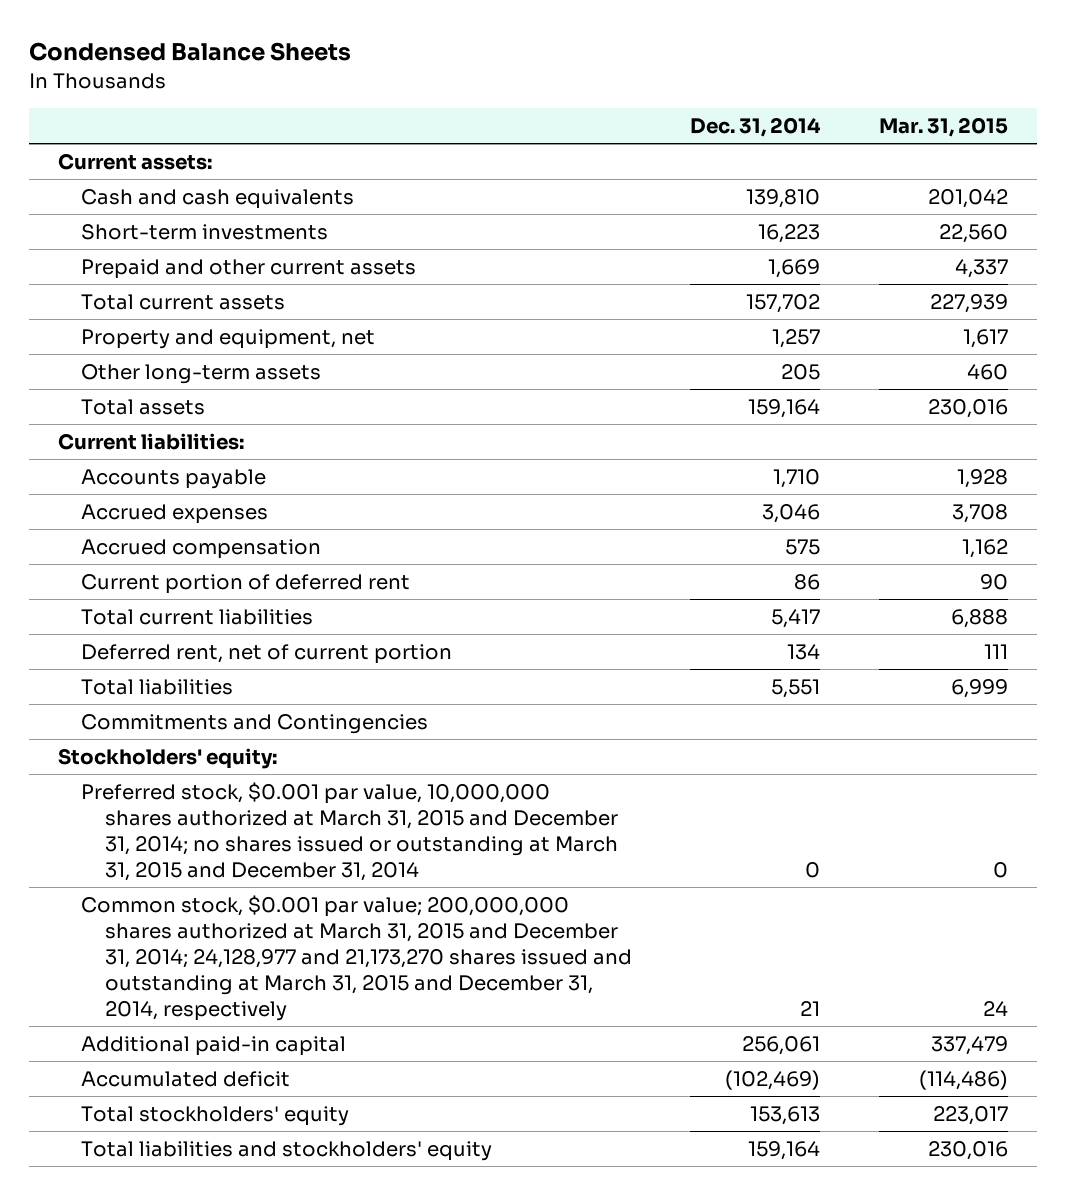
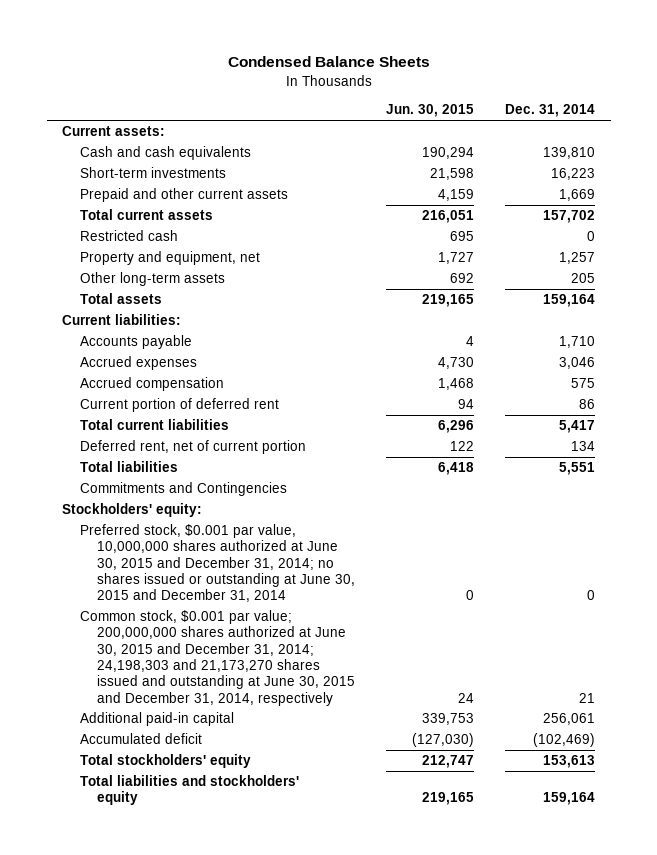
[878,116,1008,137] Mar. 31, 2015 -> none
none -> [386,104,475,118] Jun. 30, 2015
none -> [79,230,178,242] Restricted cash
[81,781,618,881] Preferred stock, $0.001 par value, 10,000,000 shares authorized at March 31, 2015 and December 31, 2014; no shares issued or outstanding at March 31, 2015 and December 31, 2014 -> [79,524,356,603] Preferred stock, $0.001 par value, 10,000,000 shares authorized at June 30, 2015 and December 31, 2014; no shares issued or outstanding at June 30, 2015 and December 31, 2014
[81,894,632,1021] Common stock, $0.001 par value; 200,000,000 shares authorized at March 31, 2015 and December 31, 2014; 24,128,977 and 21,173,270 shares issued and outstanding at March 31, 2015 and December 31, 2014, respectively -> [79,610,356,706] Common stock, $0.001 par value; 200,000,000 shares authorized at June 30, 2015 and December 31, 2014; 24,198,303 and 21,173,270 shares issued and outstanding at June 30, 2015 and December 31, 2014, respectively

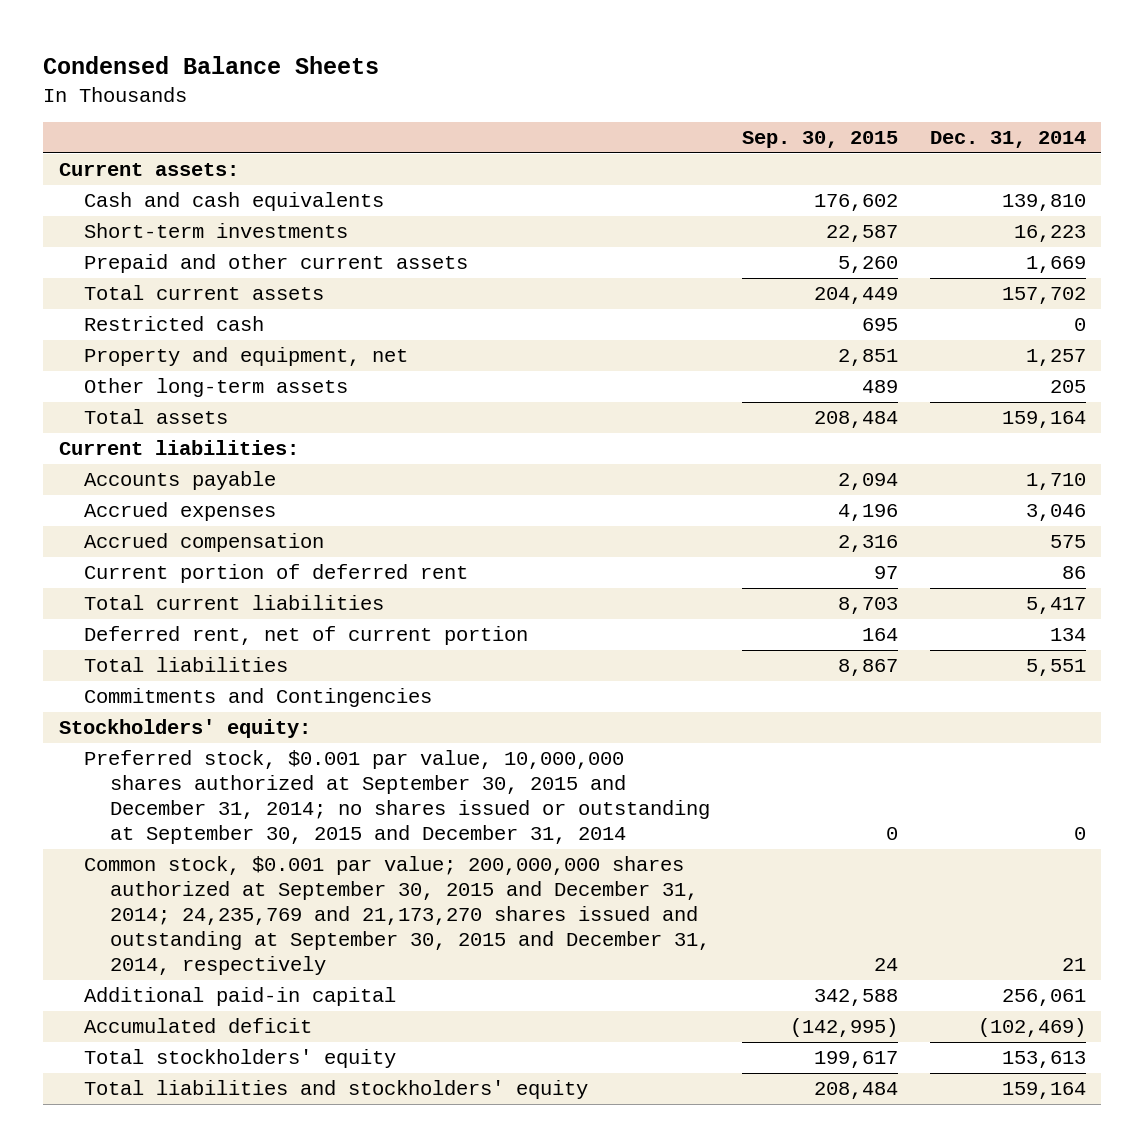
[386,104,475,118] Jun. 30, 2015 -> none
none -> [741,130,898,148] Sep. 30, 2015
[79,524,356,603] Preferred stock, $0.001 par value, 10,000,000 shares authorized at June 30, 2015 and December 31, 2014; no shares issued or outstanding at June 30, 2015 and December 31, 2014 -> [84,749,710,844] Preferred stock, $0.001 par value, 10,000,000 shares authorized at September 30, 2015 and December 31, 2014; no shares issued or outstanding at September 30, 2015 and December 31, 2014
[79,610,356,706] Common stock, $0.001 par value; 200,000,000 shares authorized at June 30, 2015 and December 31, 2014; 24,198,303 and 21,173,270 shares issued and outstanding at June 30, 2015 and December 31, 2014, respectively -> [84,855,710,975] Common stock, $0.001 par value; 200,000,000 shares authorized at September 30, 2015 and December 31, 2014; 24,235,769 and 21,173,270 shares issued and outstanding at September 30, 2015 and December 31, 2014, respectively

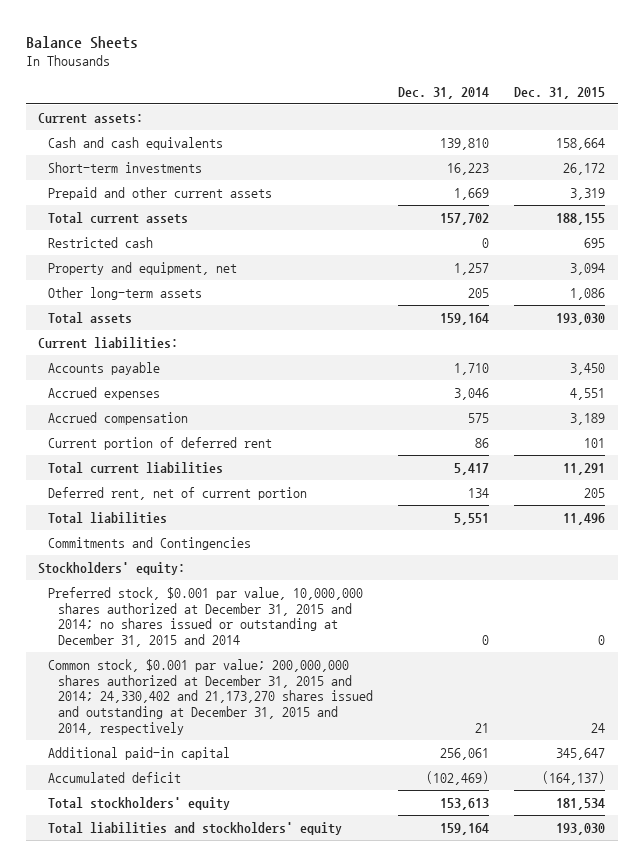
[42,56,379,75] Condensed Balance Sheets -> [25,35,138,49] Balance Sheets
[741,130,898,148] Sep. 30, 2015 -> none
none -> [514,86,606,99] Dec. 31, 2015
[84,749,710,844] Preferred stock, $0.001 par value, 10,000,000 shares authorized at September 30, 2015 and December 31, 2014; no shares issued or outstanding at September 30, 2015 and December 31, 2014 -> [48,586,364,648] Preferred stock, $0.001 par value, 10,000,000 shares authorized at December 31, 2015 and 2014; no shares issued or outstanding at December 31, 2015 and 2014
[84,855,710,975] Common stock, $0.001 par value; 200,000,000 shares authorized at September 30, 2015 and December 31, 2014; 24,235,769 and 21,173,270 shares issued and outstanding at September 30, 2015 and December 31, 2014, respectively -> [48,658,374,736] Common stock, $0.001 par value; 200,000,000 shares authorized at December 31, 2015 and 2014; 24,330,402 and 21,173,270 shares issued and outstanding at December 31, 2015 and 2014, respectively

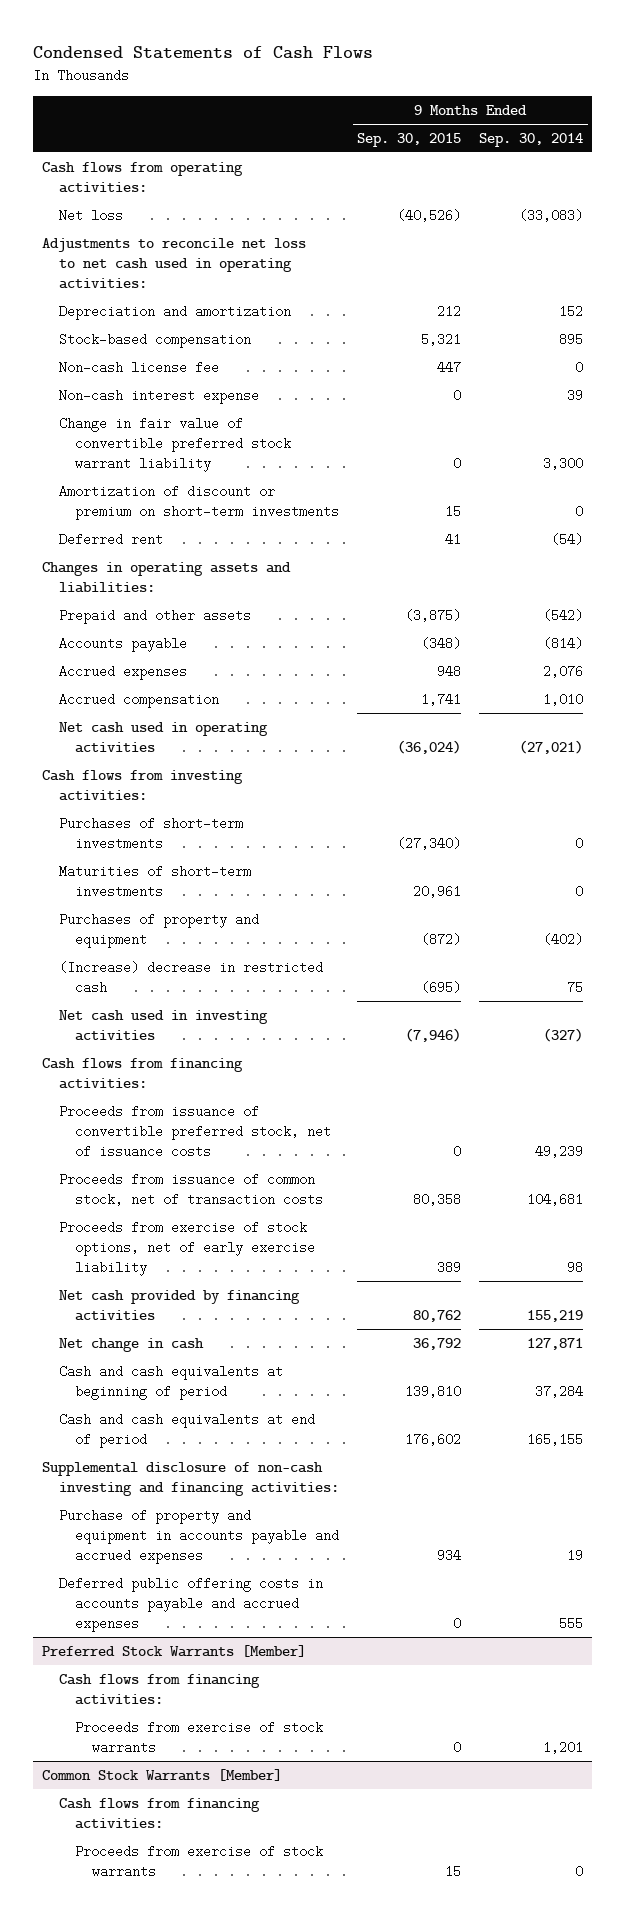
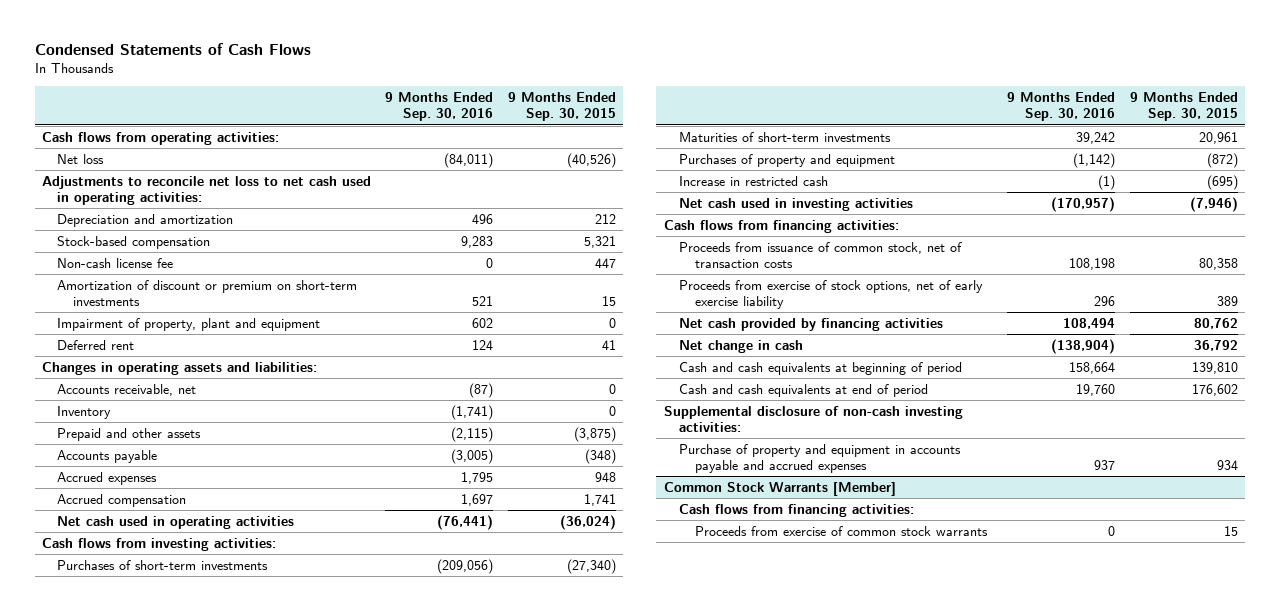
[479,132,584,147] Sep. 30, 2014 -> none
none -> [385,92,494,122] 9 Months Ended Sep. 30, 2016
[58,388,259,404] Non-cash interest expense -> none
[58,416,292,472] Change in fair value of convertible preferred stock warrant liability -> none
none -> [57,317,321,331] Impairment of property, plant and equipment
none -> [57,383,197,396] Accounts receivable, net
none -> [57,405,112,419] Inventory
[58,960,323,994] (Increase) decrease in restricted cash -> [679,175,829,186] Increase in restricted cash
[58,1104,332,1158] Proceeds from issuance of convertible preferred stock, net of issuance costs -> none
[42,1461,339,1496] Supplemental disclosure of non-cash investing and financing activities: -> [663,405,963,432] Supplemental disclosure of non-cash investing activities:
[58,1576,323,1632] Deferred public offering costs in accounts payable and accrued expenses -> none
[42,1644,307,1657] Preferred Stock Warrants [Member] -> none
[58,1673,260,1705] Cash flows from financing activities: -> none
[75,1720,324,1754] Proceeds from exercise of stock warrants -> none
[75,1844,324,1878] Proceeds from exercise of stock warrants -> [694,525,988,536] Proceeds from exercise of common stock warrants

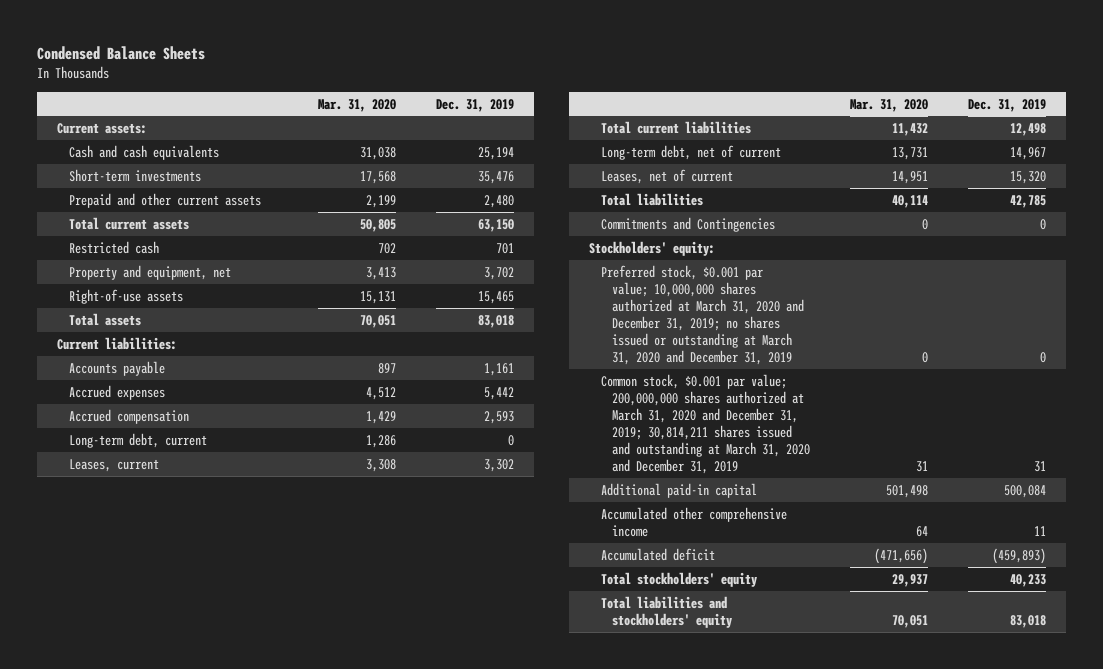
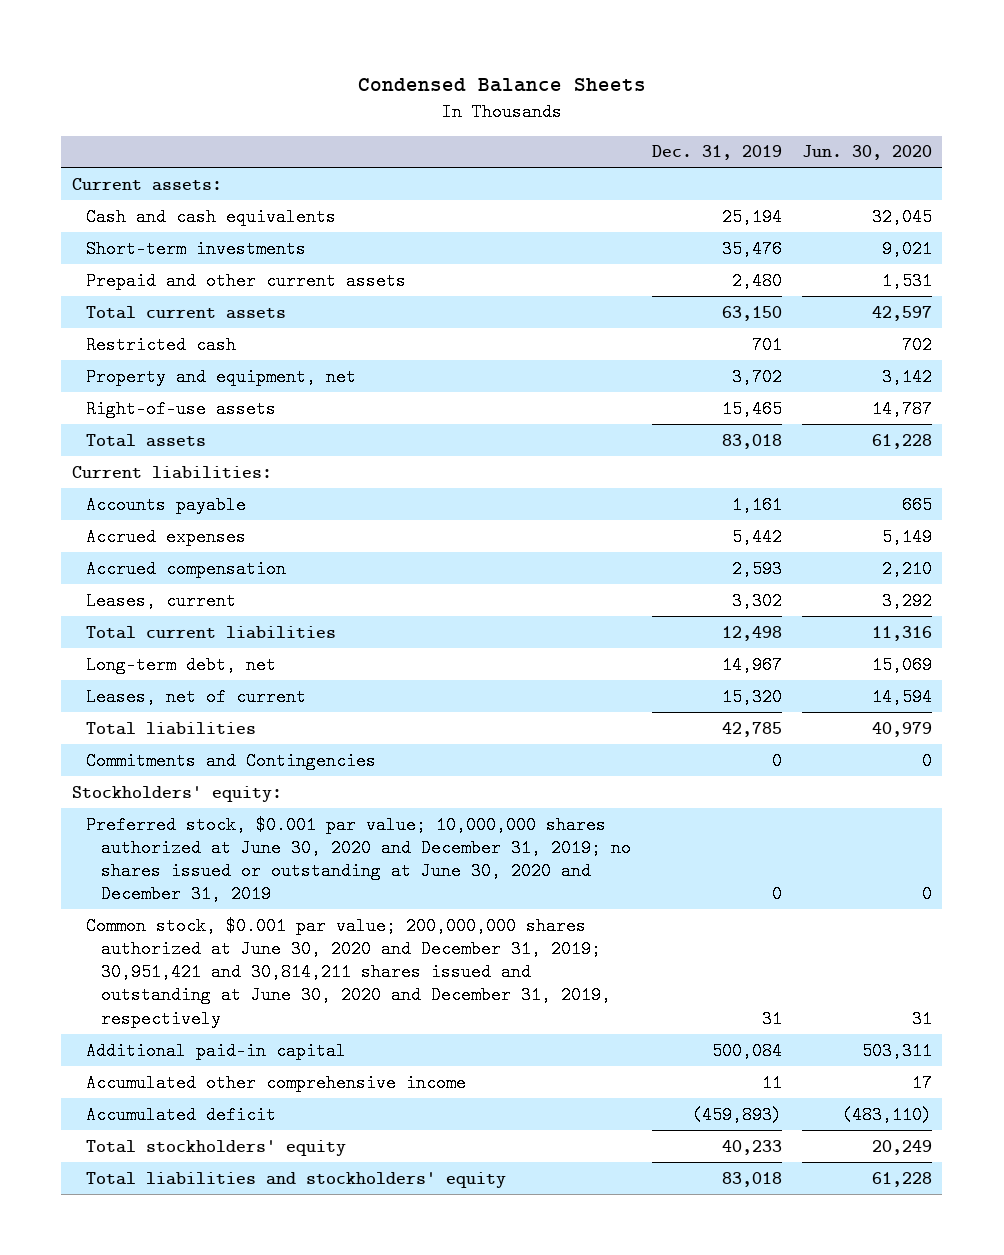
[318,98,397,112] Mar. 31, 2020 -> none
none -> [802,145,933,161] Jun. 30, 2020
[68,432,207,448] Long-term debt, current -> none
[600,144,781,160] Long-term debt, net of current -> [86,655,277,674] Long-term debt, net
[600,264,805,366] Preferred stock, $0.001 par value; 10,000,000 shares authorized at March 31, 2020 and December 31, 2019; no shares issued or outstanding at March 31, 2020 and December 31, 2019 -> [86,815,631,904] Preferred stock, $0.001 par value; 10,000,000 shares authorized at June 30, 2020 and December 31, 2019; no shares issued or outstanding at June 30, 2020 and December 31, 2019
[600,373,811,475] Common stock, $0.001 par value; 200,000,000 shares authorized at March 31, 2020 and December 31, 2019; 30,814,211 shares issued and outstanding at March 31, 2020 and December 31, 2019 -> [86,916,611,1028] Common stock, $0.001 par value; 200,000,000 shares authorized at June 30, 2020 and December 31, 2019; 30,951,421 and 30,814,211 shares issued and outstanding at June 30, 2020 and December 31, 2019, respectively

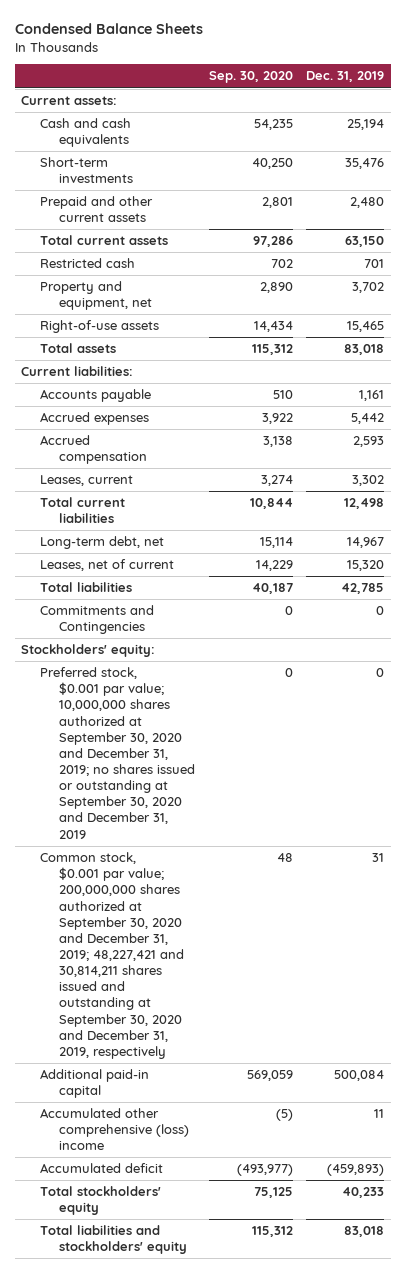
[802,145,933,161] Jun. 30, 2020 -> none
none -> [208,71,293,84] Sep. 30, 2020
[86,815,631,904] Preferred stock, $0.001 par value; 10,000,000 shares authorized at June 30, 2020 and December 31, 2019; no shares issued or outstanding at June 30, 2020 and December 31, 2019 -> [40,667,196,839] Preferred stock, $0.001 par value; 10,000,000 shares authorized at September 30, 2020 and December 31, 2019; no shares issued or outstanding at September 30, 2020 and December 31, 2019
[86,916,611,1028] Common stock, $0.001 par value; 200,000,000 shares authorized at June 30, 2020 and December 31, 2019; 30,951,421 and 30,814,211 shares issued and outstanding at June 30, 2020 and December 31, 2019, respectively -> [40,852,185,1059] Common stock, $0.001 par value; 200,000,000 shares authorized at September 30, 2020 and December 31, 2019; 48,227,421 and 30,814,211 shares issued and outstanding at September 30, 2020 and December 31, 2019, respectively
[86,1073,467,1092] Accumulated other comprehensive income -> [40,1108,190,1151] Accumulated other comprehensive (loss) income

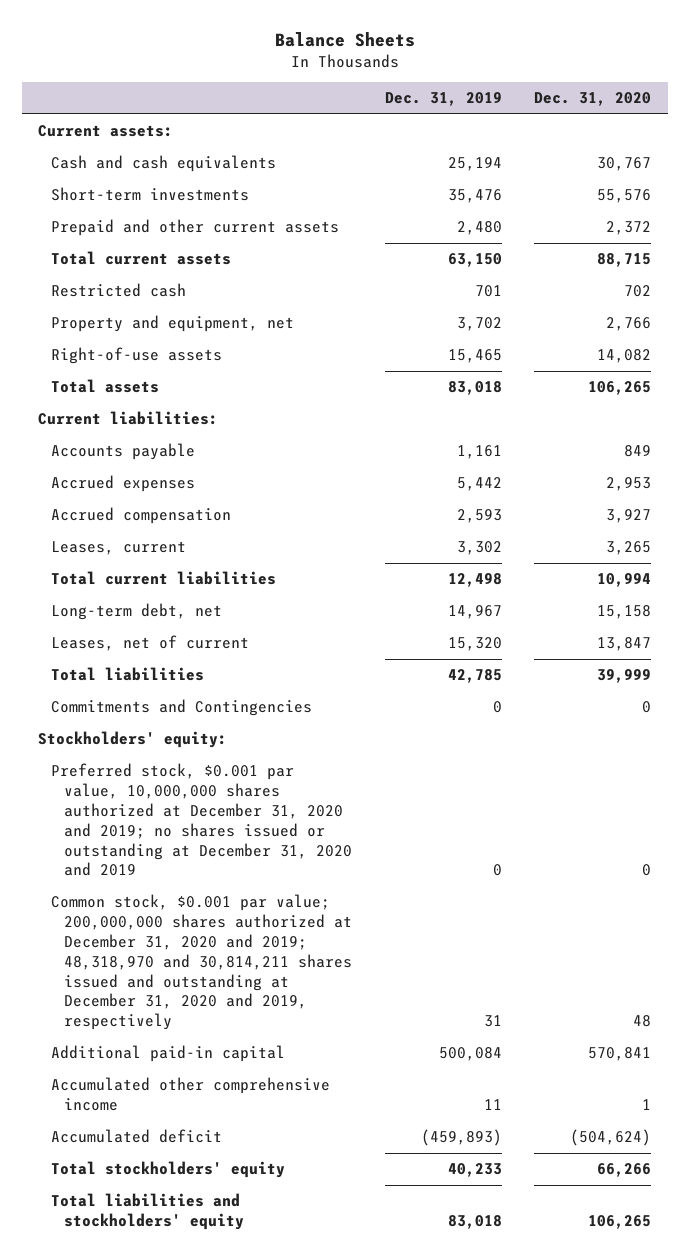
[14,23,203,35] Condensed Balance Sheets -> [274,31,415,47] Balance Sheets
[208,71,293,84] Sep. 30, 2020 -> none
none -> [534,92,652,107] Dec. 31, 2020
[40,667,196,839] Preferred stock, $0.001 par value; 10,000,000 shares authorized at September 30, 2020 and December 31, 2019; no shares issued or outstanding at September 30, 2020 and December 31, 2019 -> [51,763,352,877] Preferred stock, $0.001 par value, 10,000,000 shares authorized at December 31, 2020 and 2019; no shares issued or outstanding at December 31, 2020 and 2019
[40,852,185,1059] Common stock, $0.001 par value; 200,000,000 shares authorized at September 30, 2020 and December 31, 2019; 48,227,421 and 30,814,211 shares issued and outstanding at September 30, 2020 and December 31, 2019, respectively -> [51,894,352,1031] Common stock, $0.001 par value; 200,000,000 shares authorized at December 31, 2020 and 2019; 48,318,970 and 30,814,211 shares issued and outstanding at December 31, 2020 and 2019, respectively
[40,1108,190,1151] Accumulated other comprehensive (loss) income -> [51,1077,331,1112] Accumulated other comprehensive income

